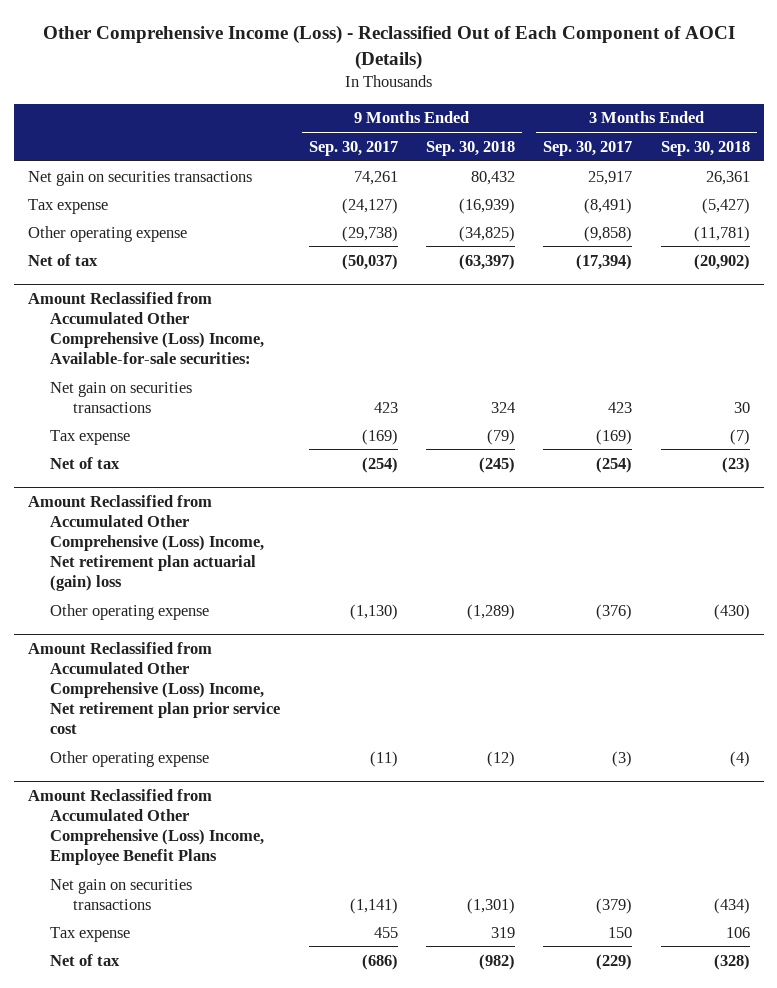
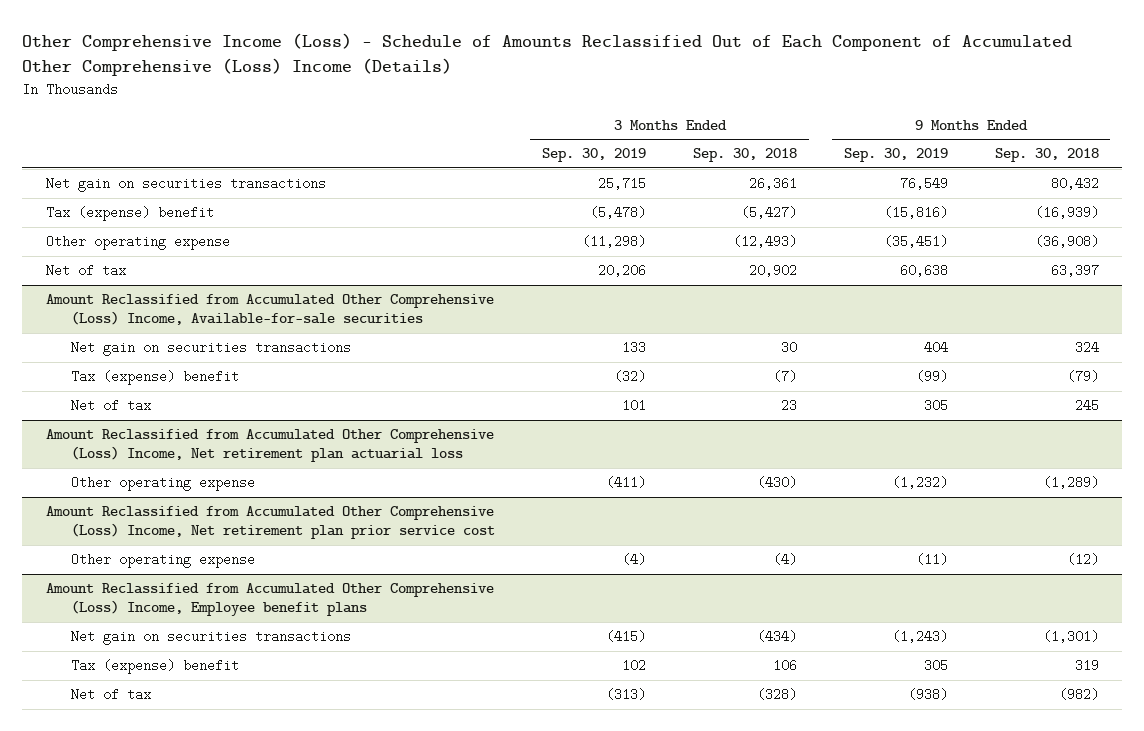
[42,25,735,70] Other Comprehensive Income (Loss) - Reclassified Out of Each Component of AOCI (Details) -> [22,33,1073,77] Other Comprehensive Income (Loss) - Schedule of Amounts Reclassified Out of Each Component of Accumulated Other Comprehensive (Loss) Income (Details)
[308,140,398,156] Sep. 30, 2017 -> none
[543,140,633,156] Sep. 30, 2017 -> none
none -> [542,148,647,163] Sep. 30, 2019
none -> [843,148,948,163] Sep. 30, 2019
[27,198,108,214] Tax expense -> [45,206,214,222] Tax (expense) benefit
[458,225,515,242] (34,825) -> [1034,235,1099,249] (36,908)
[693,225,750,242] (11,781) -> [732,235,797,249] (12,493)
[458,253,515,270] (63,397) -> [1050,264,1099,278] 63,397
[693,253,750,270] (20,902) -> [748,264,797,278] 20,902
[27,291,265,364] Amount Reclassified from Accumulated Other Comprehensive (Loss) Income, Available-for-sale securities: -> [45,294,494,326] Amount Reclassified from Accumulated Other Comprehensive (Loss) Income, Available-for-sale securities
[50,429,131,445] Tax expense -> [71,370,240,386] Tax (expense) benefit
[478,456,515,473] (245) -> [1074,399,1099,413] 245
[721,456,750,473] (23) -> [780,399,797,413] 23
[27,494,265,591] Amount Reclassified from Accumulated Other Comprehensive (Loss) Income, Net retirement plan actuarial (gain) loss -> [45,429,494,463] Amount Reclassified from Accumulated Other Comprehensive (Loss) Income, Net retirement plan actuarial loss
[27,788,265,865] Amount Reclassified from Accumulated Other Comprehensive (Loss) Income, Employee Benefit Plans -> [45,583,494,617] Amount Reclassified from Accumulated Other Comprehensive (Loss) Income, Employee benefit plans
[50,926,131,942] Tax expense -> [71,659,240,675] Tax (expense) benefit

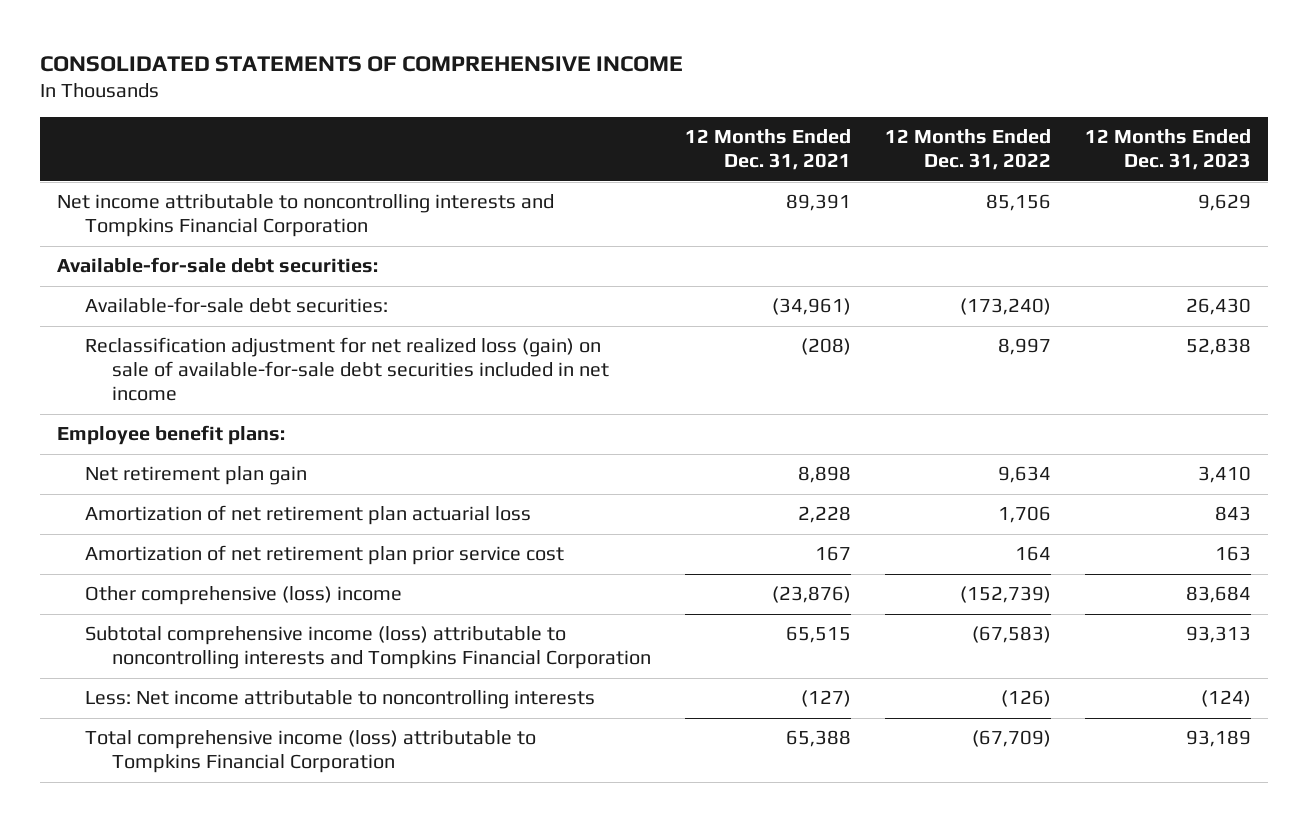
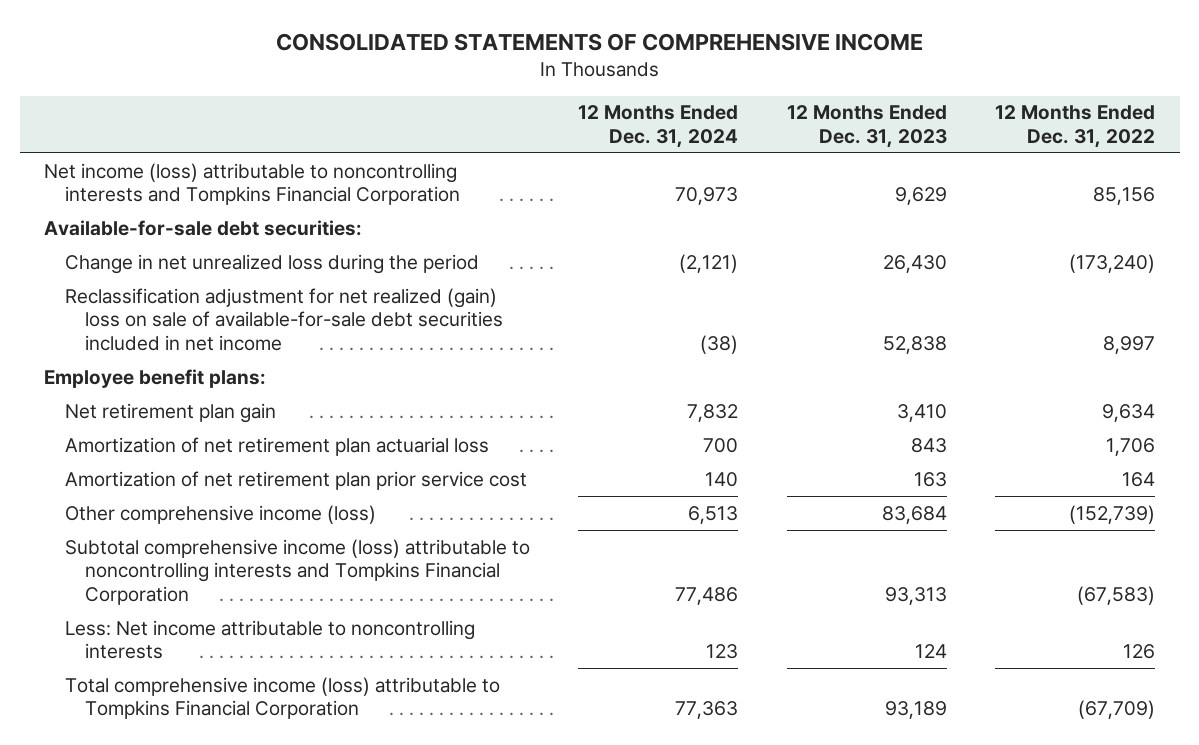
[685,129,852,171] 12 Months Ended Dec. 31, 2021 -> none
none -> [578,105,739,148] 12 Months Ended Dec. 31, 2024
[57,194,555,238] Net income attributable to noncontrolling interests and Tompkins Financial Corporation -> [43,162,460,206] Net income (loss) attributable to noncontrolling interests and Tompkins Financial Corporation
[84,297,388,314] Available-for-sale debt securities: -> [64,253,479,274] Change in net unrealized loss during the period
[84,337,610,402] Reclassification adjustment for net realized loss (gain) on sale of available-for-sale debt securities included in net income -> [64,287,504,351] Reclassification adjustment for net realized (gain) loss on sale of available-for-sale debt securities included in net income
[84,586,402,606] Other comprehensive (loss) income -> [64,504,376,524] Other comprehensive income (loss)
[1001,690,1052,708] (126) -> [1123,644,1156,660] 126
[1201,690,1252,708] (124) -> [914,644,947,659] 124

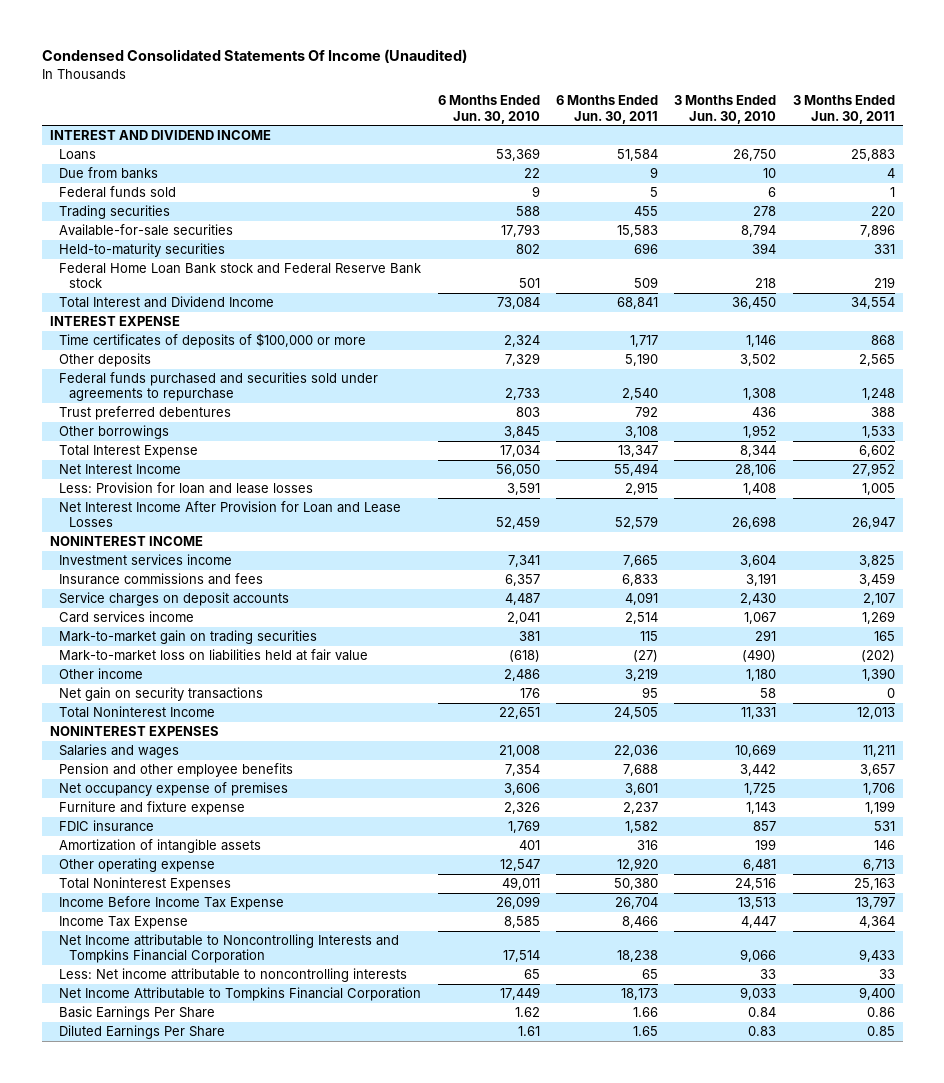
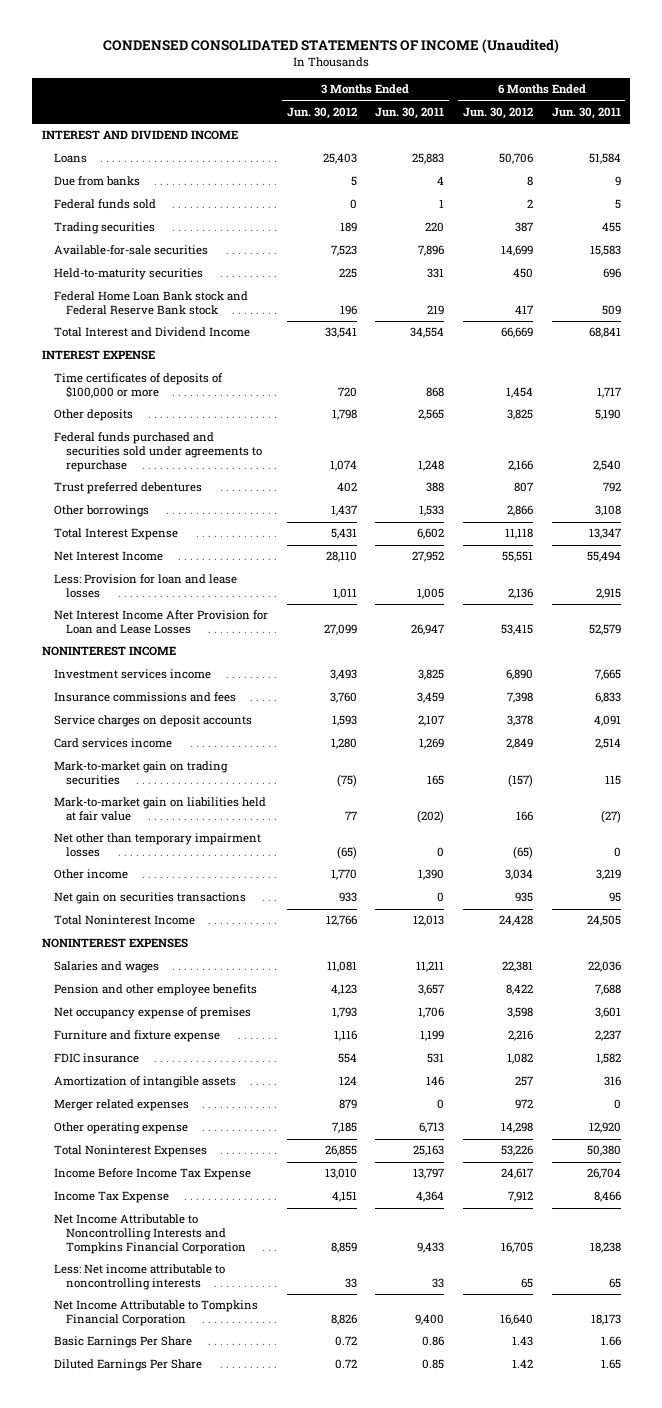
[41,49,467,64] Condensed Consolidated Statements Of Income (Unaudited) -> [103,39,560,54] CONDENSED CONSOLIDATED STATEMENTS OF INCOME (Unaudited)
[437,95,540,124] 6 Months Ended Jun. 30, 2010 -> none
[674,95,777,124] 3 Months Ended Jun. 30, 2010 -> none
none -> [286,106,357,119] Jun. 30, 2012
none -> [462,106,533,119] Jun. 30, 2012
[59,648,369,661] Mark-to-market loss on liabilities held at fair value -> [53,797,266,822] Mark-to-market gain on liabilities held at fair value
none -> [53,833,261,858] Net other than temporary impairment losses
[59,686,264,701] Net gain on security transactions -> [53,892,246,905] Net gain on securities transactions
none -> [53,1099,189,1112] Merger related expenses
[59,933,400,964] Net Income attributable to Noncontrolling Interests and Tompkins Financial Corporation -> [53,1214,247,1255] Net Income Attributable to Noncontrolling Interests and Tompkins Financial Corporation

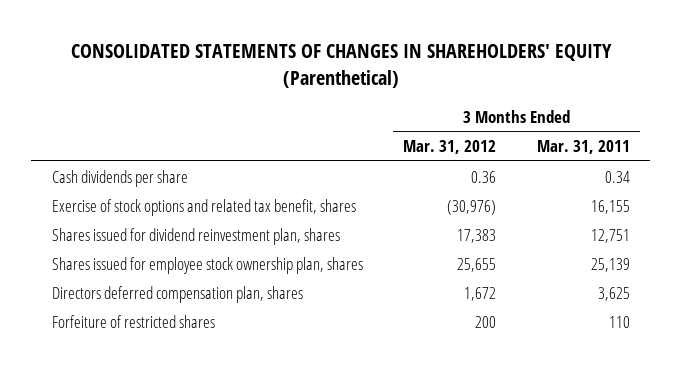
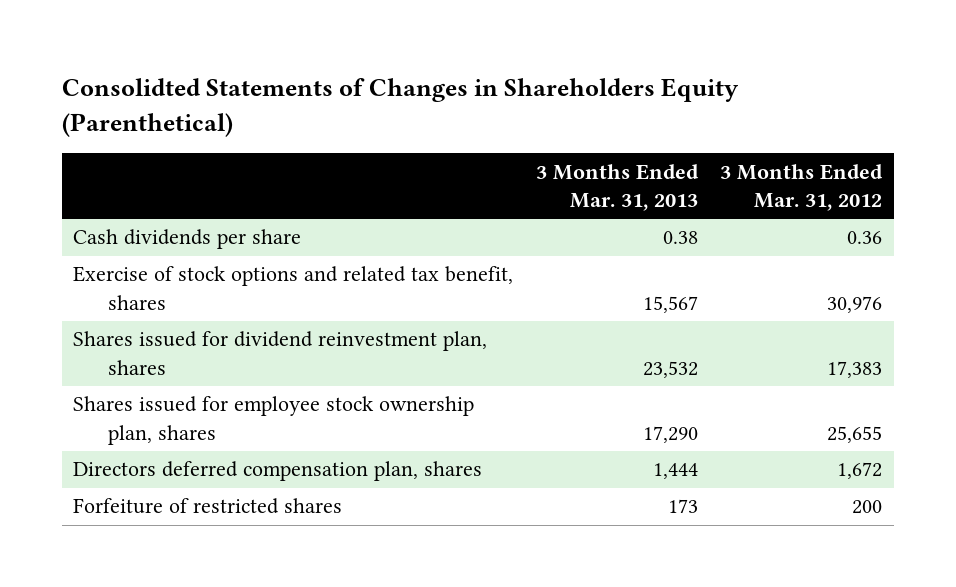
[70,44,612,88] CONSOLIDATED STATEMENTS OF CHANGES IN SHAREHOLDERS' EQUITY (Parenthetical) -> [62,78,740,137] Consolidted Statements of Changes in Shareholders Equity (Parenthetical)
[537,140,631,155] Mar. 31, 2011 -> none
none -> [535,163,699,211] 3 Months Ended Mar. 31, 2013
[447,199,497,215] (30,976) -> [827,295,883,313] 30,976

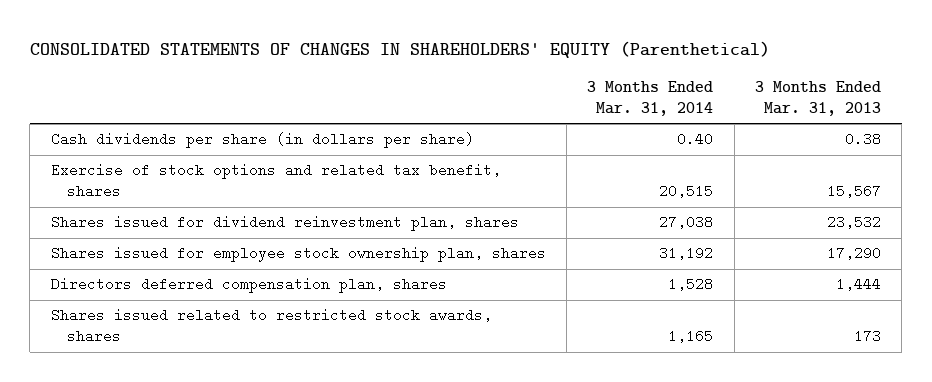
[62,78,740,137] Consolidted Statements of Changes in Shareholders Equity (Parenthetical) -> [29,41,770,59] CONSOLIDATED STATEMENTS OF CHANGES IN SHAREHOLDERS' EQUITY (Parenthetical)
[720,163,884,211] 3 Months Ended Mar. 31, 2012 -> none
none -> [587,80,714,116] 3 Months Ended Mar. 31, 2014
[73,229,302,250] Cash dividends per share -> [50,132,474,149] Cash dividends per share (in dollars per share)
[73,498,343,515] Forfeiture of restricted shares -> [50,308,492,344] Shares issued related to restricted stock awards, shares

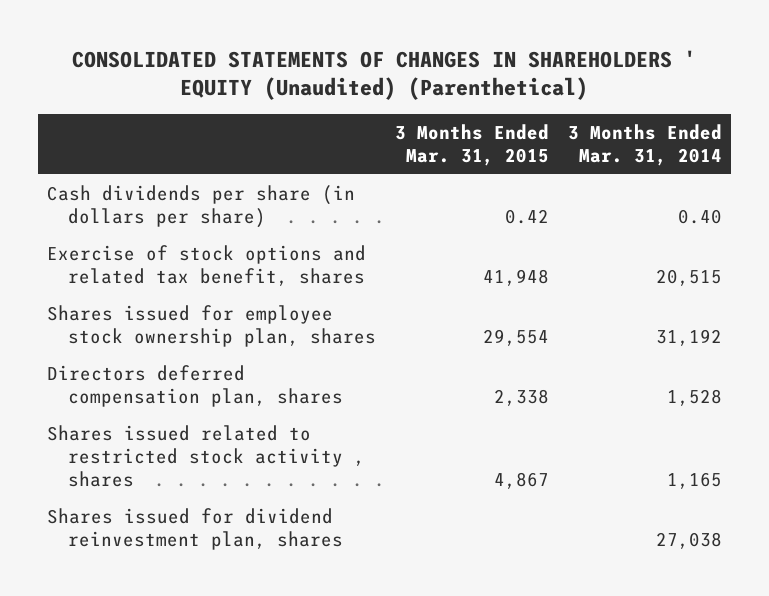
[29,41,770,59] CONSOLIDATED STATEMENTS OF CHANGES IN SHAREHOLDERS' EQUITY (Parenthetical) -> [72,49,697,101] CONSOLIDATED STATEMENTS OF CHANGES IN SHAREHOLDERS ' EQUITY (Unaudited) (Parenthetical)
[754,80,881,116] 3 Months Ended Mar. 31, 2013 -> none
none -> [394,123,549,166] 3 Months Ended Mar. 31, 2015
[50,308,492,344] Shares issued related to restricted stock awards, shares -> [47,424,365,488] Shares issued related to restricted stock activity , shares
[50,215,519,232] Shares issued for dividend reinvestment plan, shares -> [47,507,343,551] Shares issued for dividend reinvestment plan, shares

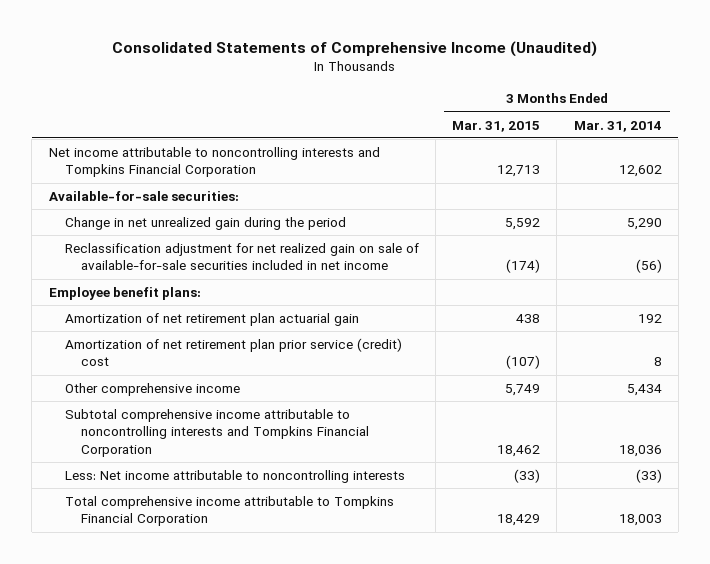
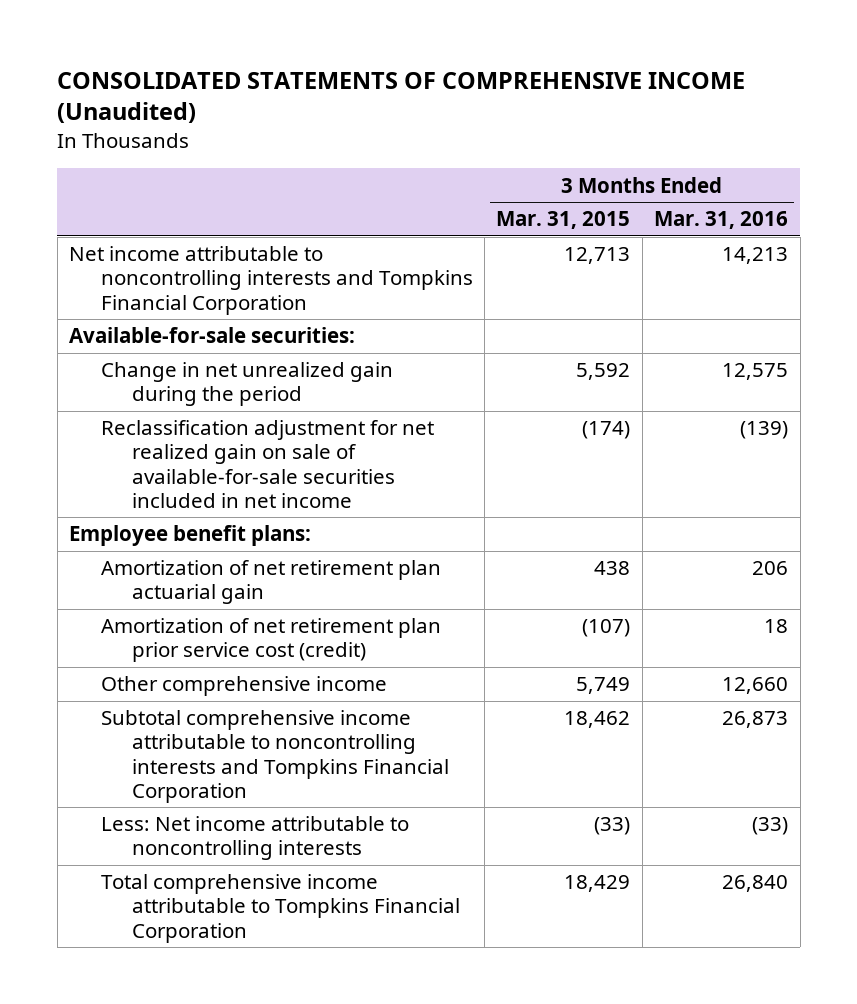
[112,40,598,57] Consolidated Statements of Comprehensive Income (Unaudited) -> [57,71,746,124] CONSOLIDATED STATEMENTS OF COMPREHENSIVE INCOME (Unaudited)
[573,120,662,132] Mar. 31, 2014 -> none
none -> [654,211,789,230] Mar. 31, 2016
[64,338,402,367] Amortization of net retirement plan prior service (credit) cost -> [100,618,441,663] Amortization of net retirement plan prior service cost (credit)

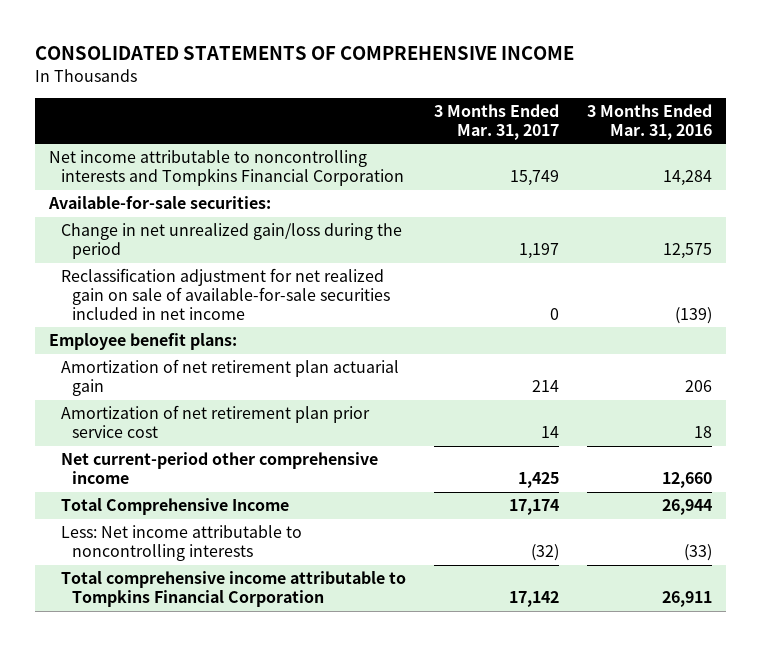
[57,71,746,124] CONSOLIDATED STATEMENTS OF COMPREHENSIVE INCOME (Unaudited) -> [34,45,574,60] CONSOLIDATED STATEMENTS OF COMPREHENSIVE INCOME
[496,211,631,230] Mar. 31, 2015 -> none
none -> [433,104,559,140] 3 Months Ended Mar. 31, 2017
[722,247,789,265] 14,213 -> [663,170,713,187] 14,284
[100,362,393,407] Change in net unrealized gain during the period -> [60,223,402,260] Change in net unrealized gain/loss during the period
[100,710,450,803] Subtotal comprehensive income attributable to noncontrolling interests and Tompkins Financial Corporation -> none
[100,618,441,663] Amortization of net retirement plan prior service cost (credit) -> [60,405,370,439] Amortization of net retirement plan prior service cost
[100,676,387,697] Other comprehensive income -> [60,452,378,485] Net current-period other comprehensive income
none -> [60,498,289,516] Total Comprehensive Income
[722,875,789,893] 26,840 -> [662,591,713,608] 26,911

